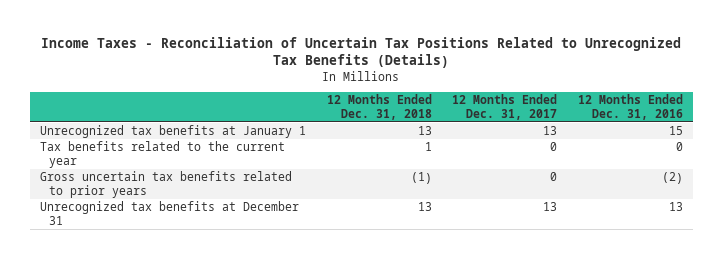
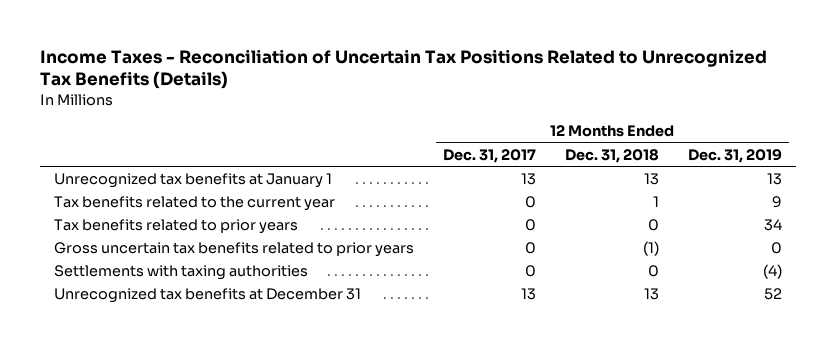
[577,94,683,120] 12 Months Ended Dec. 31, 2016 -> none
none -> [687,148,782,163] Dec. 31, 2019
none -> [54,219,299,235] Tax benefits related to prior years
none -> [54,265,309,281] Settlements with taxing authorities

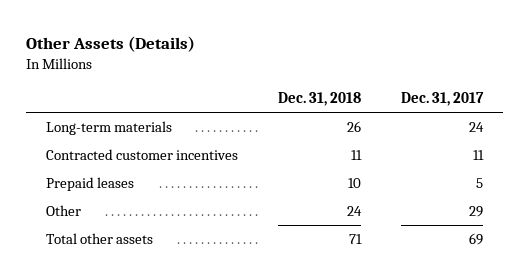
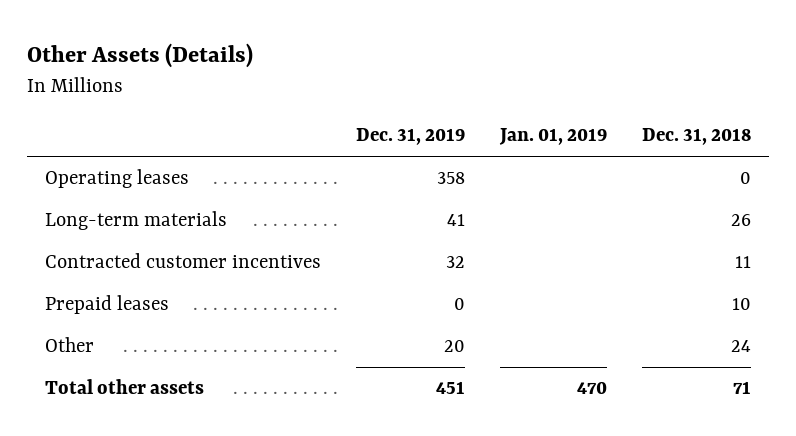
[400,92,484,107] Dec. 31, 2017 -> none
none -> [355,128,465,146] Dec. 31, 2019
none -> [499,128,608,146] Jan. 01, 2019
none -> [44,169,189,189] Operating leases

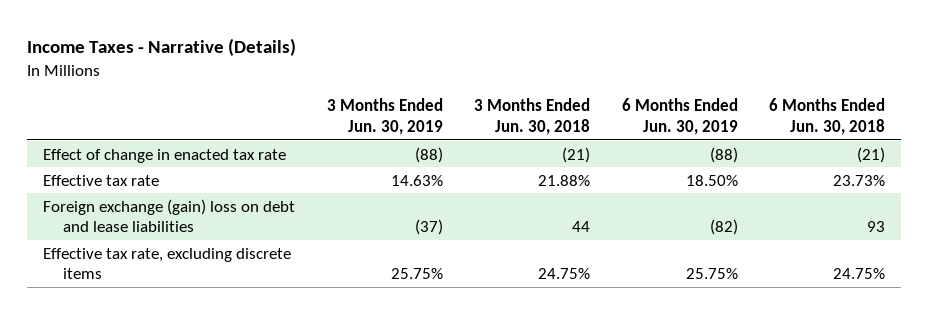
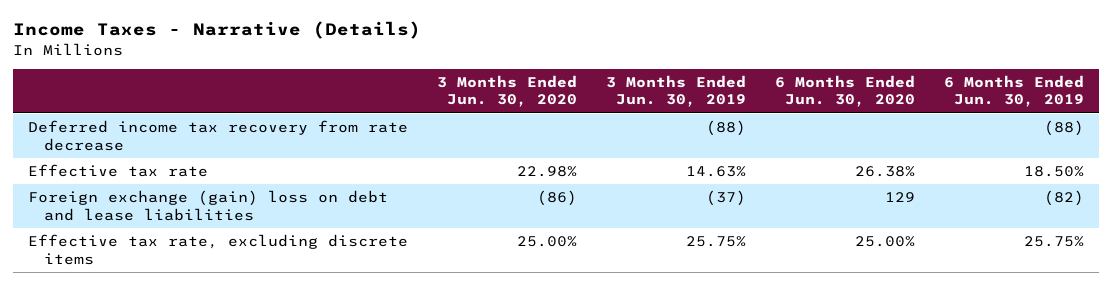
[474,98,591,135] 3 Months Ended Jun. 30, 2018 -> none
[769,98,886,135] 6 Months Ended Jun. 30, 2018 -> none
none -> [436,75,577,108] 3 Months Ended Jun. 30, 2020
none -> [775,75,916,108] 6 Months Ended Jun. 30, 2020
[43,148,287,163] Effect of change in enacted tax rate -> [27,120,408,151] Deferred income tax recovery from rate decrease

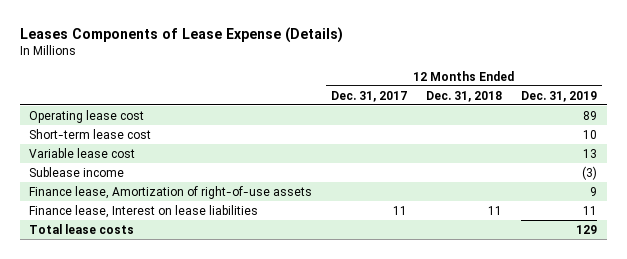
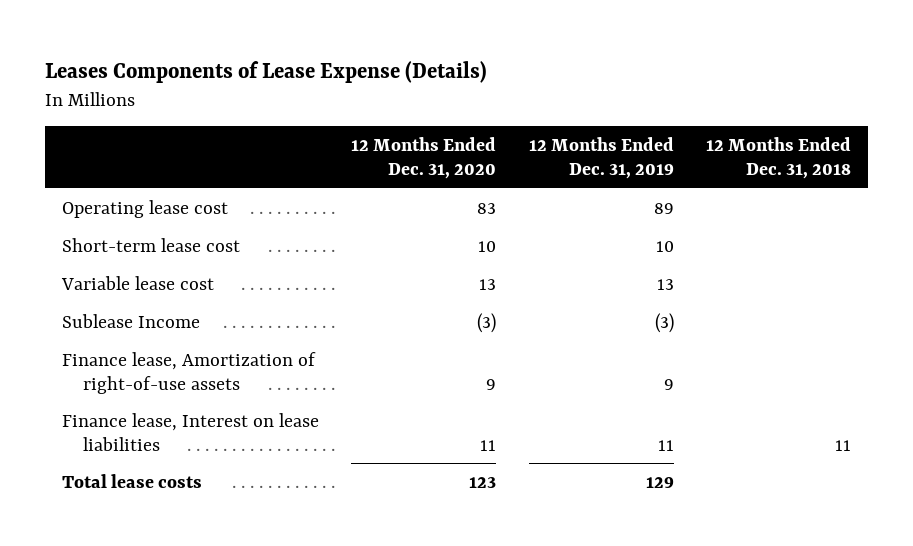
[331,90,408,102] Dec. 31, 2017 -> none
none -> [351,136,497,179] 12 Months Ended Dec. 31, 2020
[29,166,125,177] Sublease income -> [61,313,200,328] Sublease Income

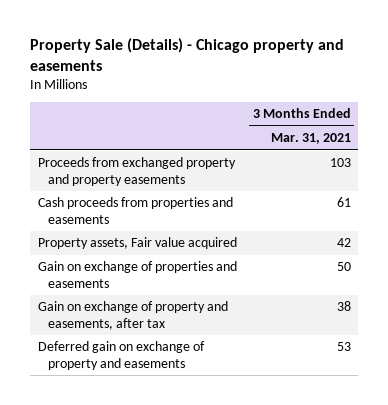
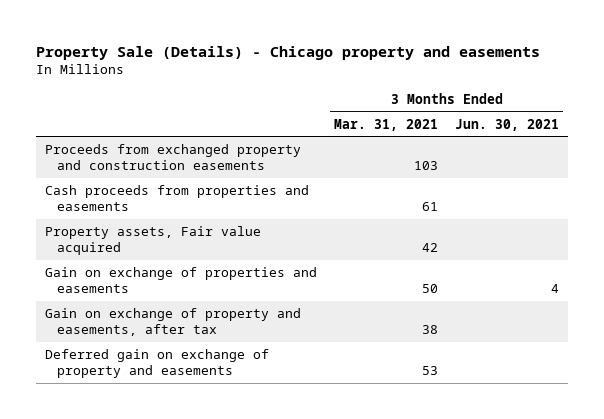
none -> [455,118,560,131] Jun. 30, 2021
[37,157,236,187] Proceeds from exchanged property and property easements -> [44,143,301,171] Proceeds from exchanged property and construction easements

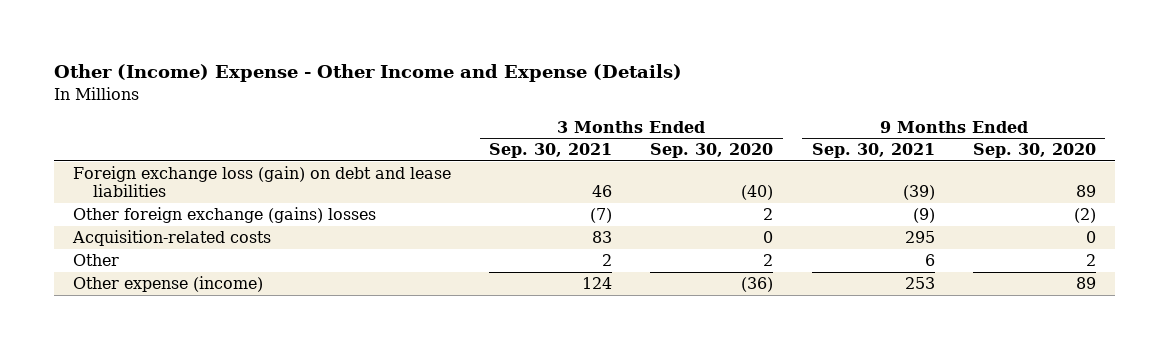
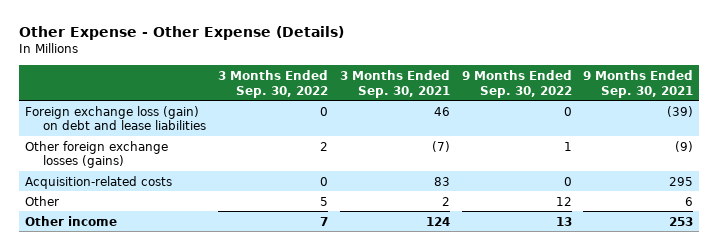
[54,64,683,83] Other (Income) Expense - Other Income and Expense (Details) -> [19,26,345,41] Other Expense - Other Expense (Details)
[650,143,774,159] Sep. 30, 2020 -> none
[972,143,1096,159] Sep. 30, 2020 -> none
none -> [217,69,328,98] 3 Months Ended Sep. 30, 2022
none -> [461,69,572,98] 9 Months Ended Sep. 30, 2022
[73,207,377,224] Other foreign exchange (gains) losses -> [24,140,168,169] Other foreign exchange losses (gains)
[73,276,264,293] Other expense (income) -> [24,215,117,226] Other income

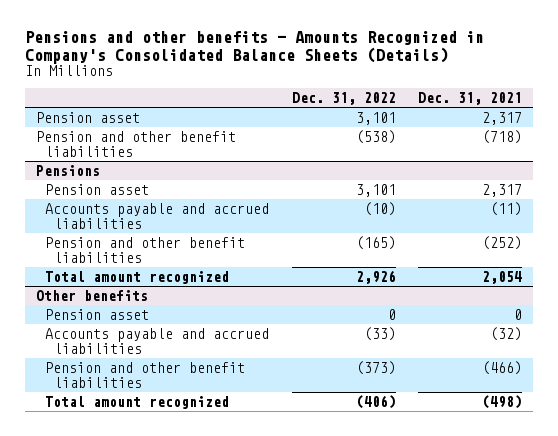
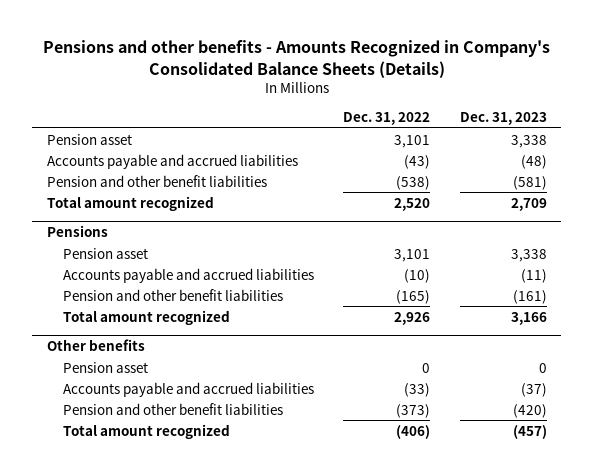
[418,92,523,106] Dec. 31, 2021 -> none
none -> [459,112,547,126] Dec. 31, 2023
none -> [46,153,298,169] Accounts payable and accrued liabilities
none -> [46,195,214,211] Total amount recognized

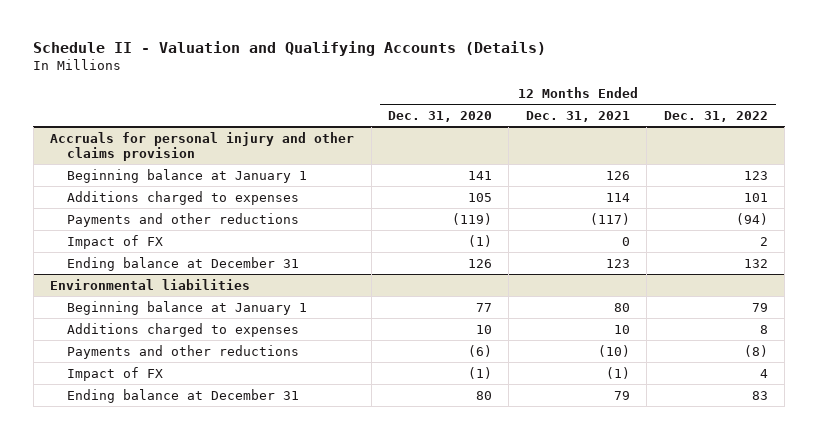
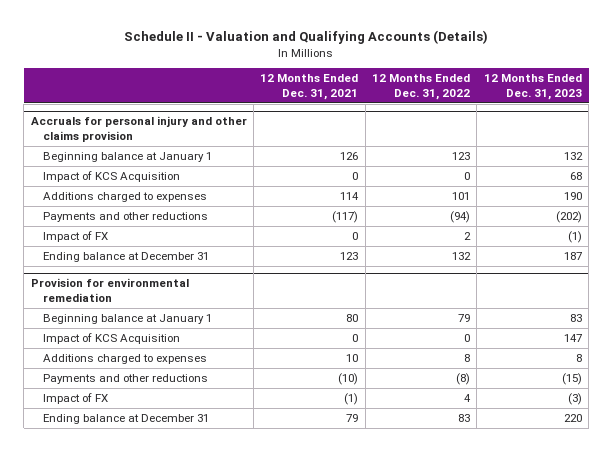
[387,110,492,122] Dec. 31, 2020 -> none
none -> [483,74,582,100] 12 Months Ended Dec. 31, 2023
none -> [43,171,181,183] Impact of KCS Acquisition
[50,278,251,290] Environmental liabilities -> [30,278,189,303] Provision for environmental remediation
none -> [43,333,181,345] Impact of KCS Acquisition

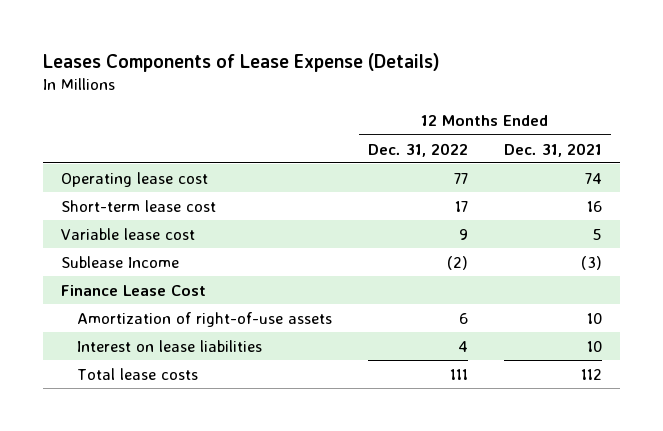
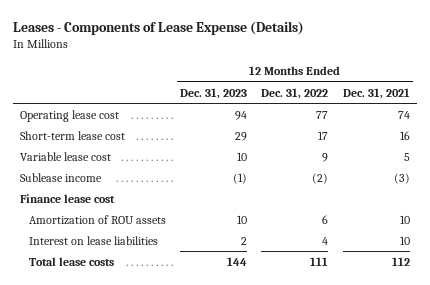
[42,53,440,73] Leases Components of Lease Expense (Details) -> [12,20,304,35] Leases - Components of Lease Expense (Details)
none -> [180,87,248,99] Dec. 31, 2023
[60,255,179,268] Sublease Income -> [19,172,102,182] Sublease income
[60,284,206,296] Finance Lease Cost -> [19,193,115,203] Finance lease cost
[76,311,332,327] Amortization of right-of-use assets -> [28,214,166,225] Amortization of ROU assets

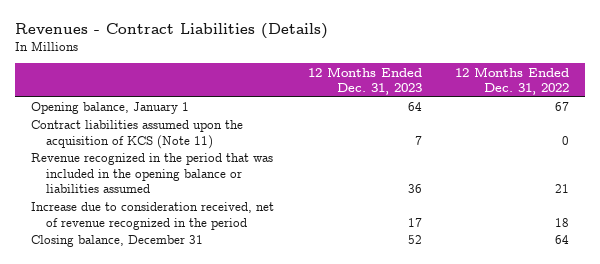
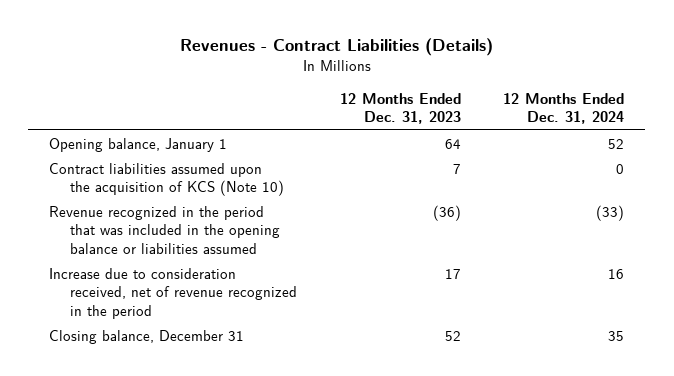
[454,66,569,95] 12 Months Ended Dec. 31, 2022 -> none
none -> [503,92,625,125] 12 Months Ended Dec. 31, 2024
[31,120,244,149] Contract liabilities assumed upon the acquisition of KCS (Note 11) -> [49,162,285,197] Contract liabilities assumed upon the acquisition of KCS (Note 10)
[407,183,422,193] 36 -> [432,204,461,221] (36)

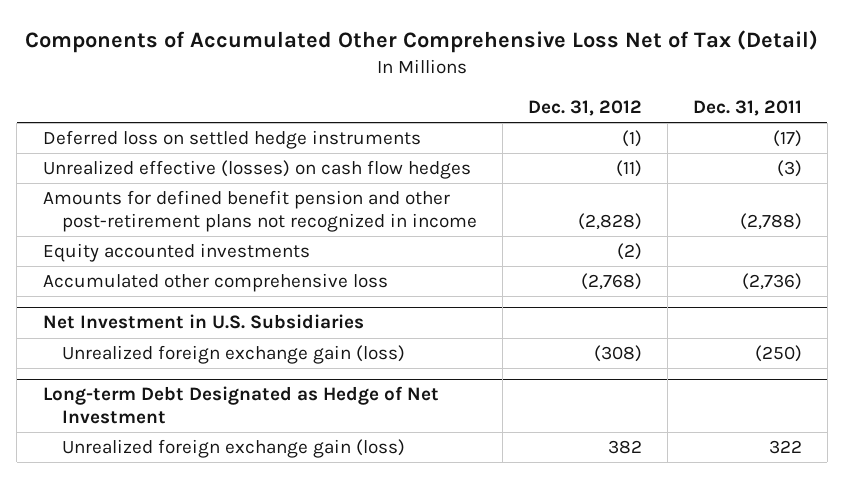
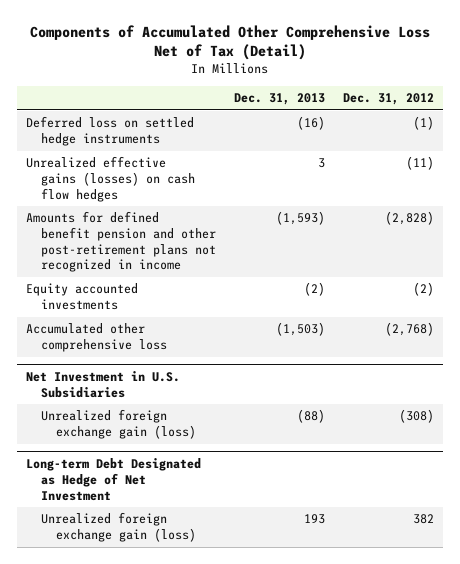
[692,100,802,117] Dec. 31, 2011 -> none
none -> [234,93,326,106] Dec. 31, 2013
[42,160,471,180] Unrealized effective (losses) on cash flow hedges -> [26,156,196,202] Unrealized effective gains (losses) on cash flow hedges

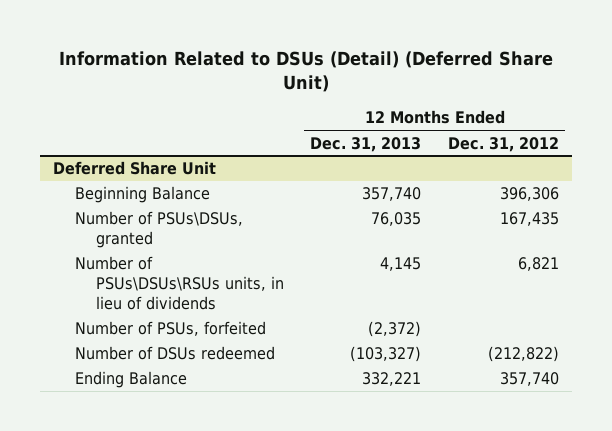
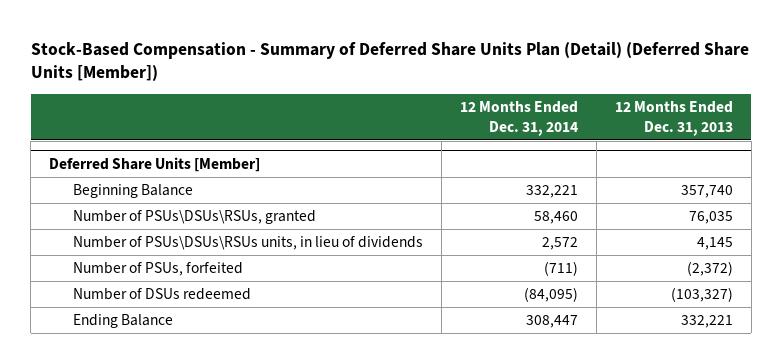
[59,50,554,93] Information Related to DSUs (Detail) (Deferred Share Unit) -> [30,41,749,82] Stock-Based Compensation - Summary of Deferred Share Units Plan (Detail) (Deferred Share Units [Member])
[447,136,559,152] Dec. 31, 2012 -> none
none -> [459,100,578,136] 12 Months Ended Dec. 31, 2014
[53,161,217,176] Deferred Share Unit -> [49,157,261,173] Deferred Share Units [Member]
[74,211,243,249] Number of PSUs\DSUs, granted -> [73,210,317,225] Number of PSUs\DSUs\RSUs, granted

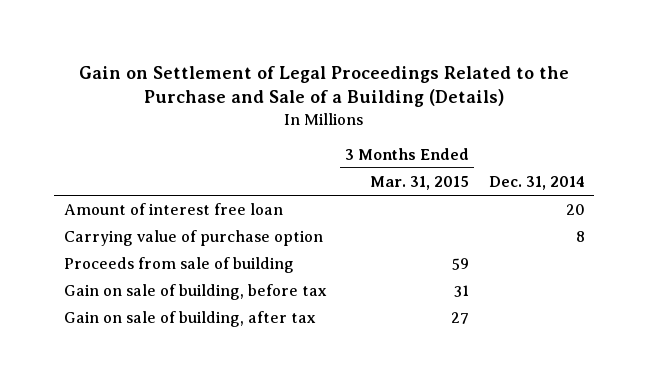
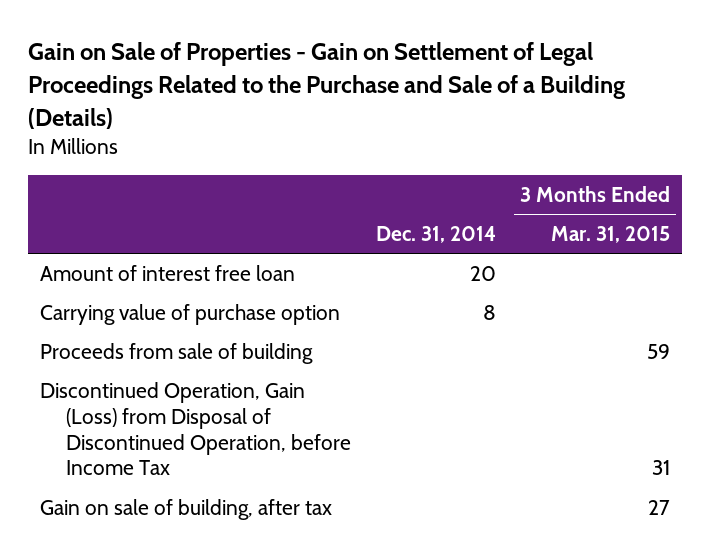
[79,65,570,108] Gain on Settlement of Legal Proceedings Related to the Purchase and Sale of a Building (Details) -> [27,42,625,129] Gain on Sale of Properties - Gain on Settlement of Legal Proceedings Related to the Purchase and Sale of a Building (Details)
[63,284,327,301] Gain on sale of building, before tax -> [40,381,352,476] Discontinued Operation, Gain (Loss) from Disposal of Discontinued Operation, before Income Tax

